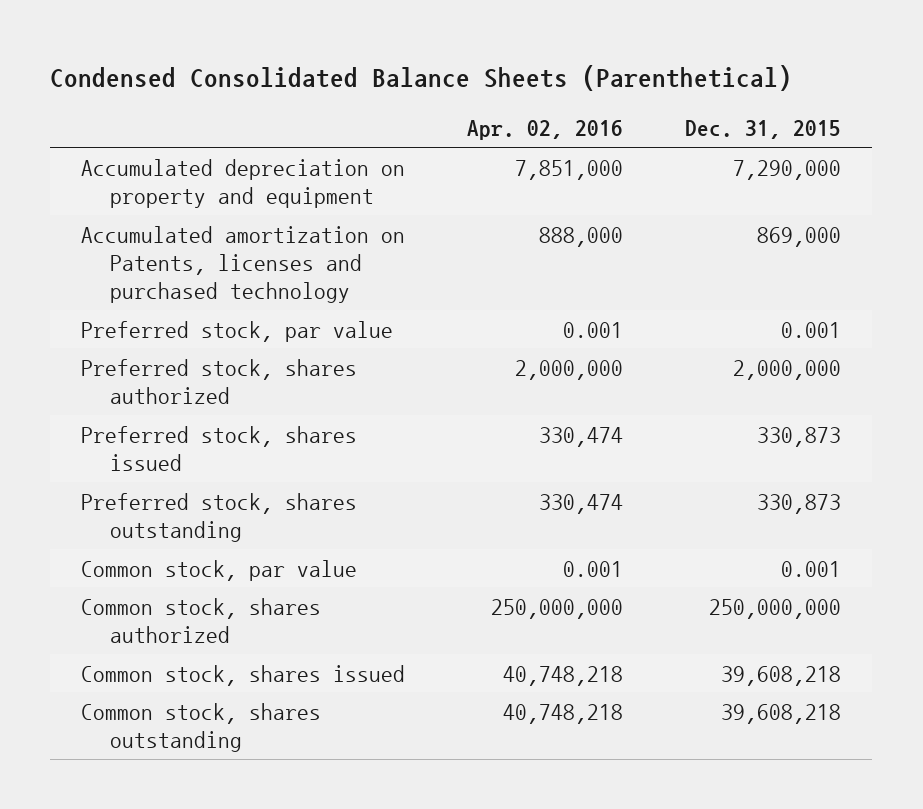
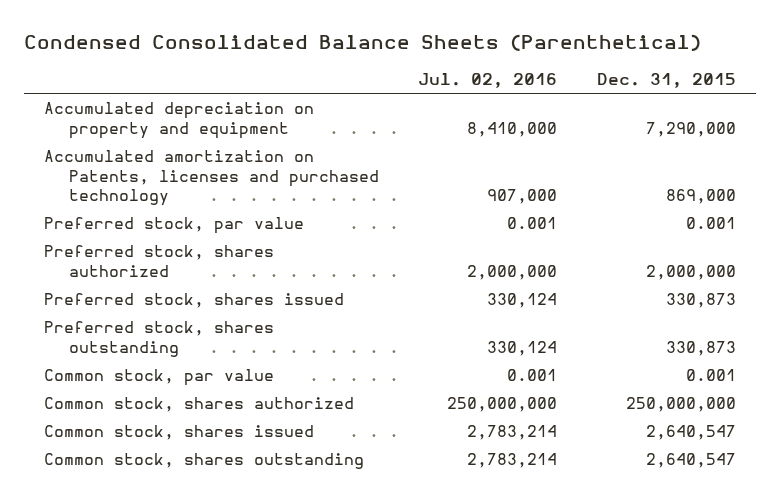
[467,120,624,141] Apr. 02, 2016 -> none
none -> [418,73,558,89] Jul. 02, 2016
[721,665,842,686] 39,608,218 -> [645,425,736,441] 2,640,547
[721,703,842,724] 39,608,218 -> [645,453,736,469] 2,640,547

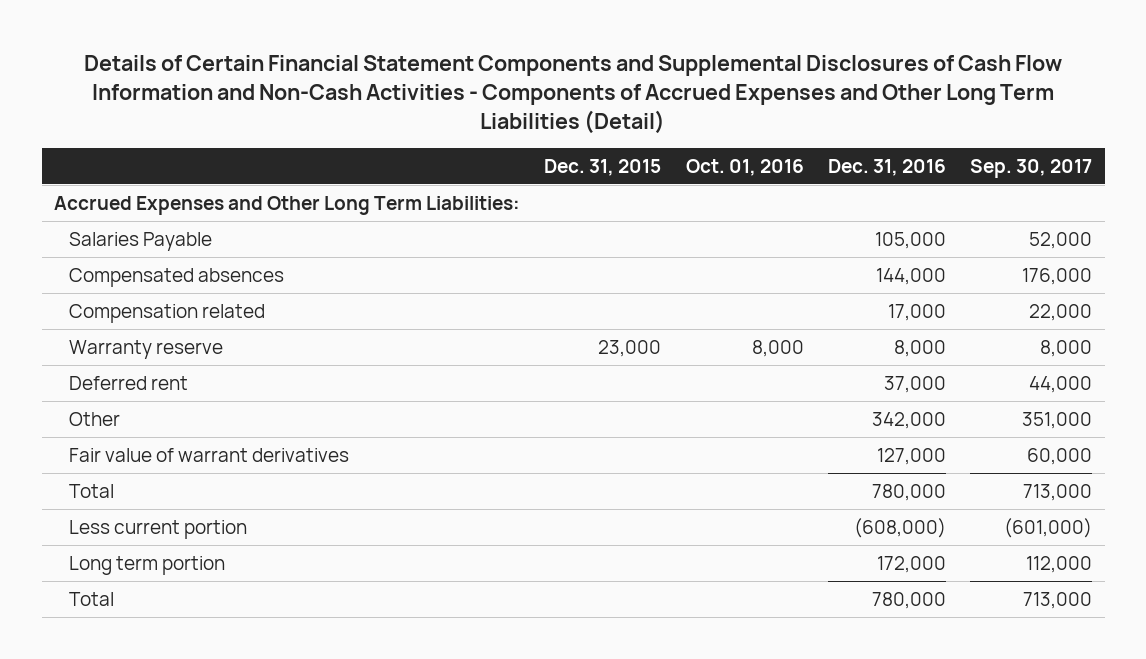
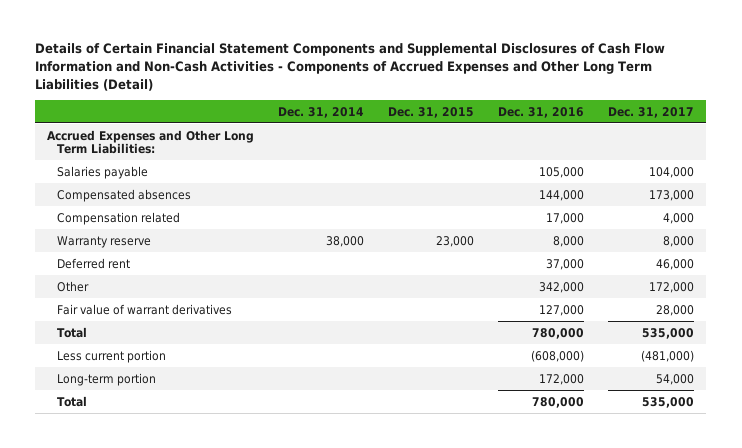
[685,158,804,176] Oct. 01, 2016 -> none
[970,158,1093,178] Sep. 30, 2017 -> none
none -> [278,106,365,118] Dec. 31, 2014
none -> [608,106,695,118] Dec. 31, 2017
[69,231,213,251] Salaries Payable -> [57,165,149,179] Salaries payable
[69,555,226,575] Long term portion -> [57,372,157,386] Long-term portion

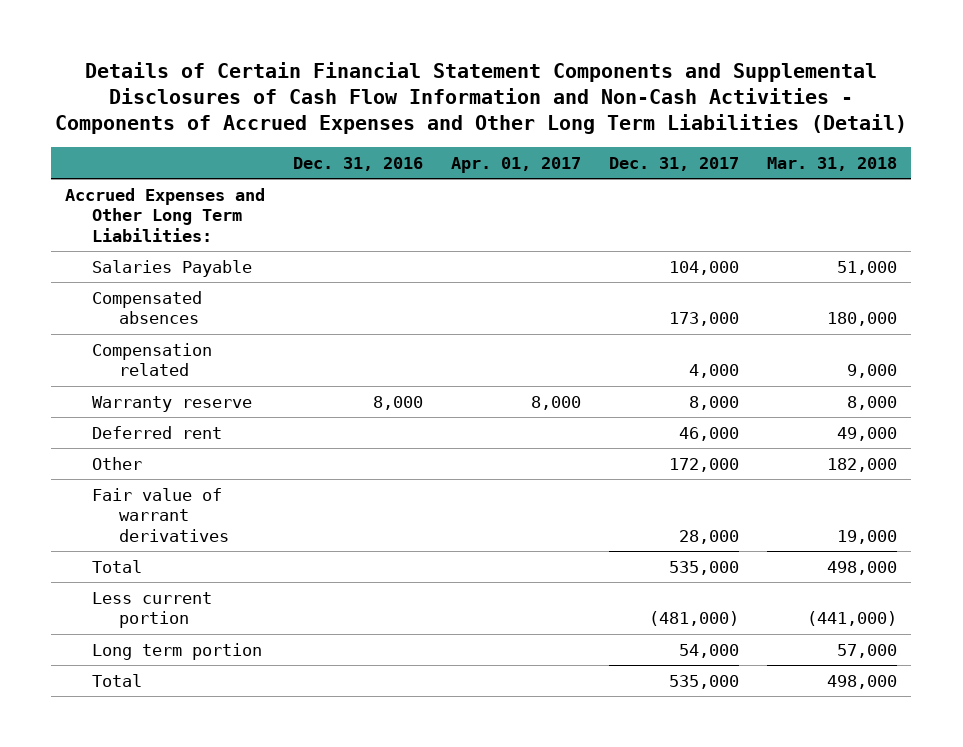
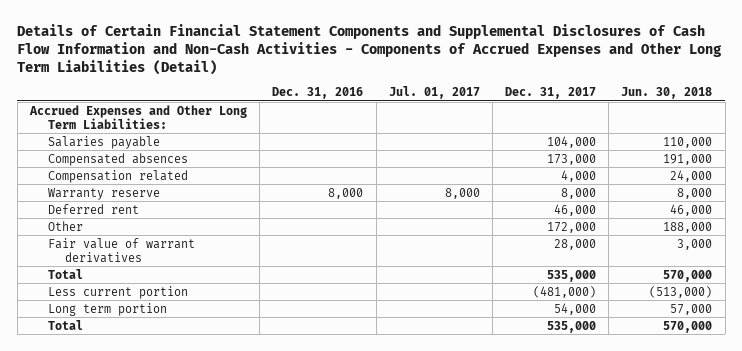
[451,156,582,173] Apr. 01, 2017 -> none
[767,156,898,171] Mar. 31, 2018 -> none
none -> [388,86,480,100] Jul. 01, 2017
none -> [621,87,713,100] Jun. 30, 2018
[92,259,253,277] Salaries Payable -> [47,135,160,149] Salaries payable

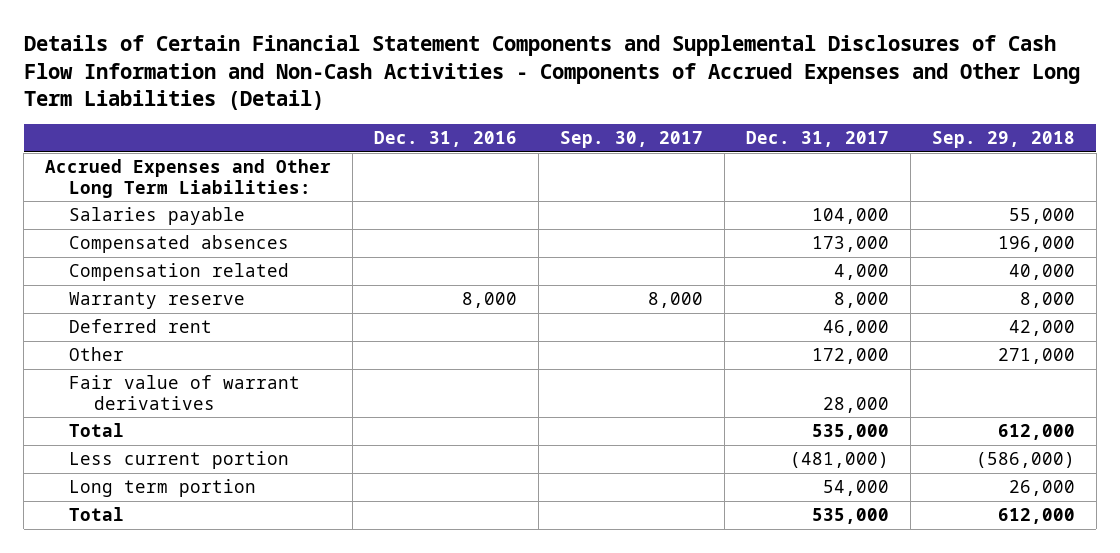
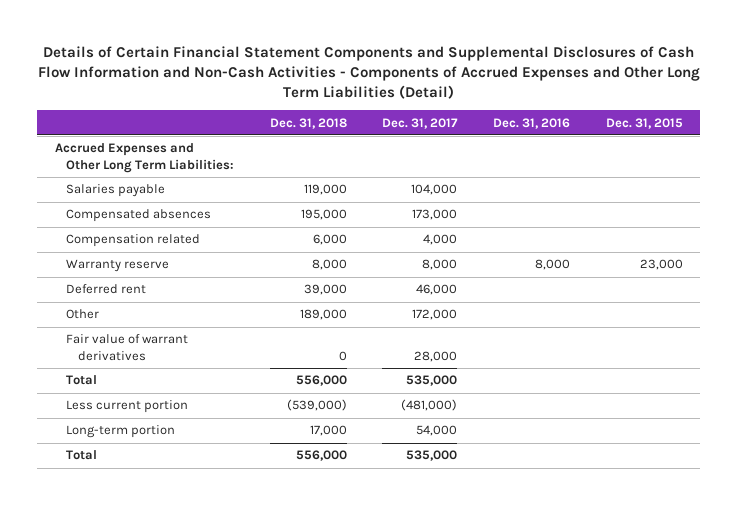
[559,131,703,149] Sep. 30, 2017 -> none
[931,131,1075,149] Sep. 29, 2018 -> none
none -> [269,117,347,129] Dec. 31, 2018
none -> [605,117,683,129] Dec. 31, 2015
[69,479,257,498] Long term portion -> [66,425,176,439] Long-term portion

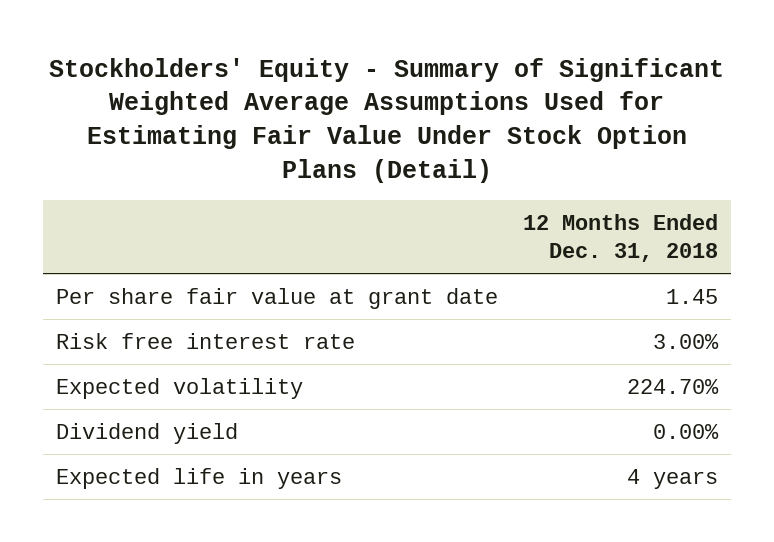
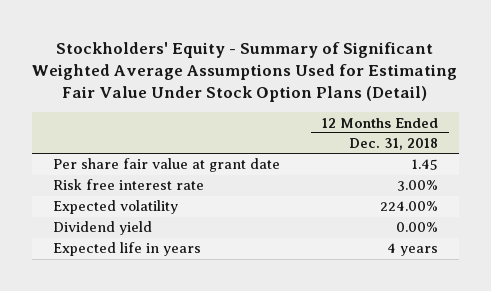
[627,378,720,394] 224.70% -> [379,201,438,212] 224.00%

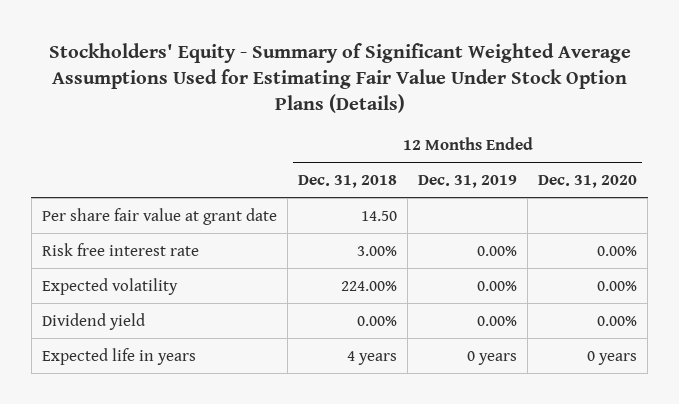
[32,41,458,103] Stockholders' Equity - Summary of Significant Weighted Average Assumptions Used for Estimating Fair Value Under Stock Option Plans (Detail) -> [48,42,631,114] Stockholders' Equity - Summary of Significant Weighted Average Assumptions Used for Estimating Fair Value Under Stock Option Plans (Details)
none -> [418,174,518,188] Dec. 31, 2019
none -> [538,174,638,188] Dec. 31, 2020
[411,159,438,171] 1.45 -> [361,210,398,221] 14.50

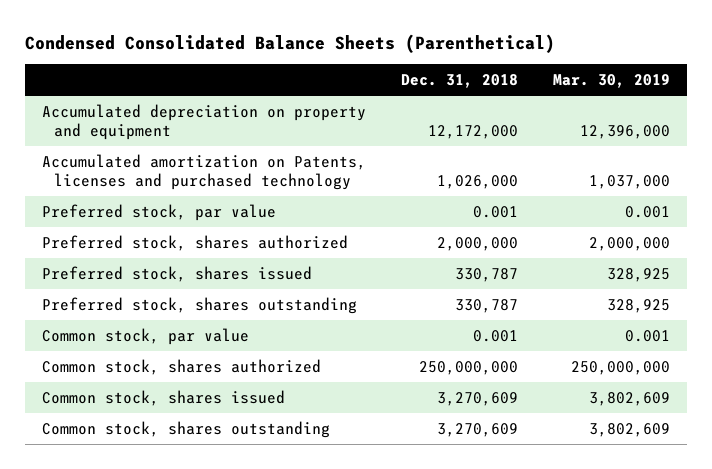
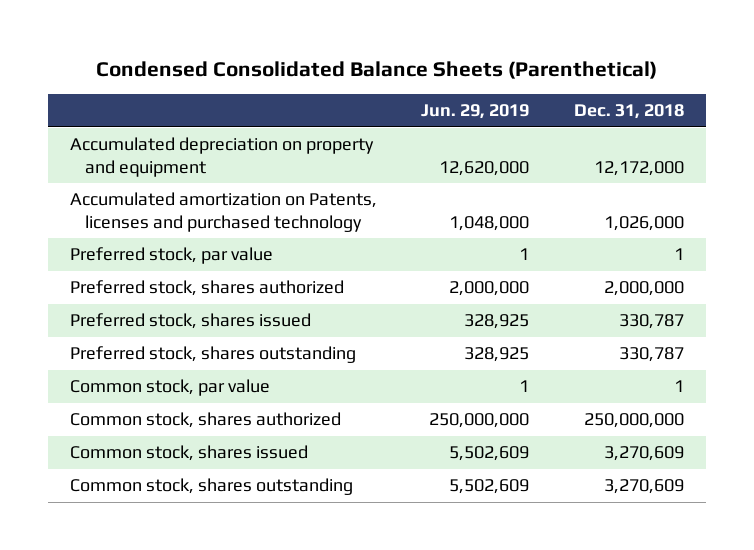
[552,74,670,89] Mar. 30, 2019 -> none
none -> [421,104,530,120] Jun. 29, 2019
[472,206,518,219] 0.001 -> [673,248,684,261] 1
[472,330,518,343] 0.001 -> [673,380,684,393] 1

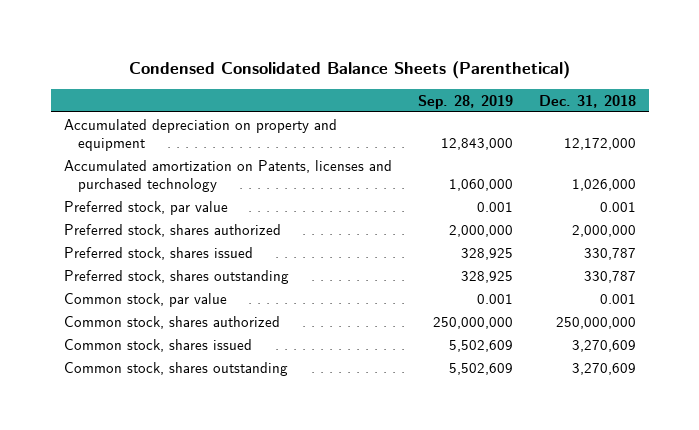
[421,104,530,120] Jun. 29, 2019 -> none
none -> [417,94,513,109] Sep. 28, 2019
[673,248,684,261] 1 -> [599,201,636,212] 0.001
[673,380,684,393] 1 -> [599,293,636,304] 0.001

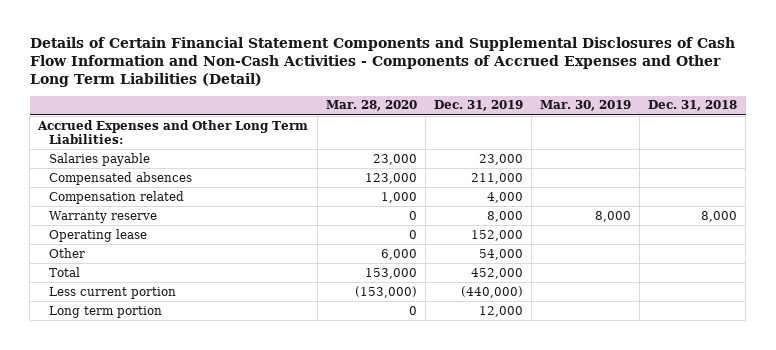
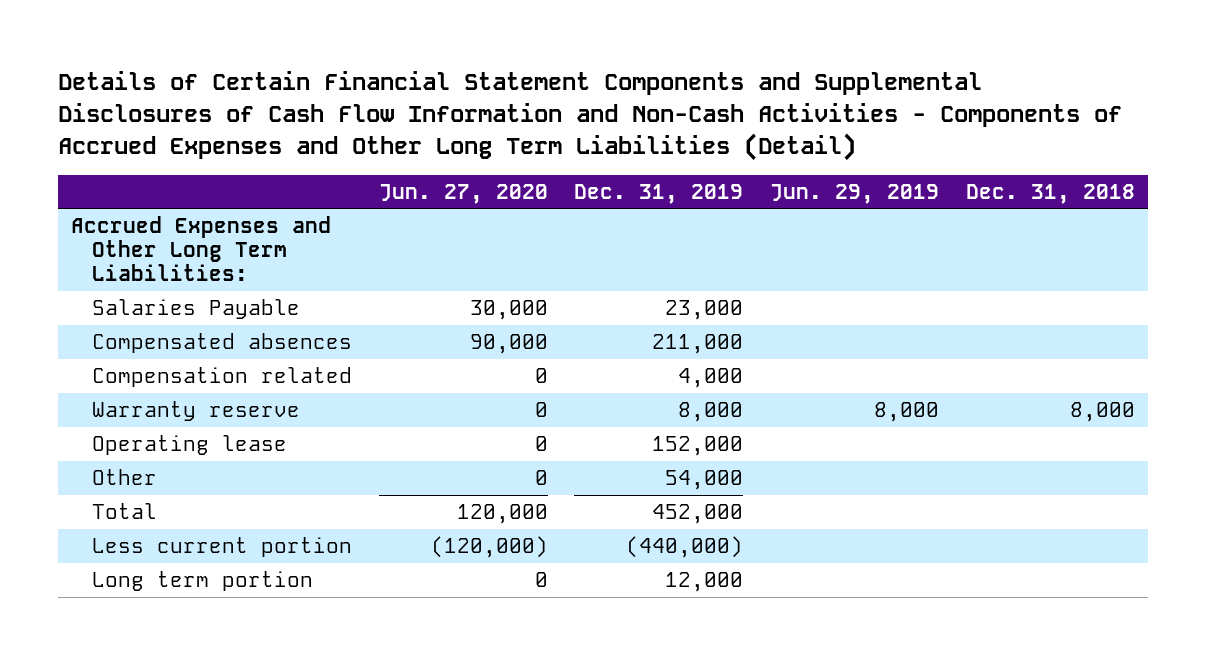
[325,100,417,112] Mar. 28, 2020 -> none
[540,100,632,112] Mar. 30, 2019 -> none
none -> [378,183,548,204] Jun. 27, 2020
none -> [770,183,940,204] Jun. 29, 2019
[48,152,150,166] Salaries payable -> [92,299,301,320] Salaries Payable

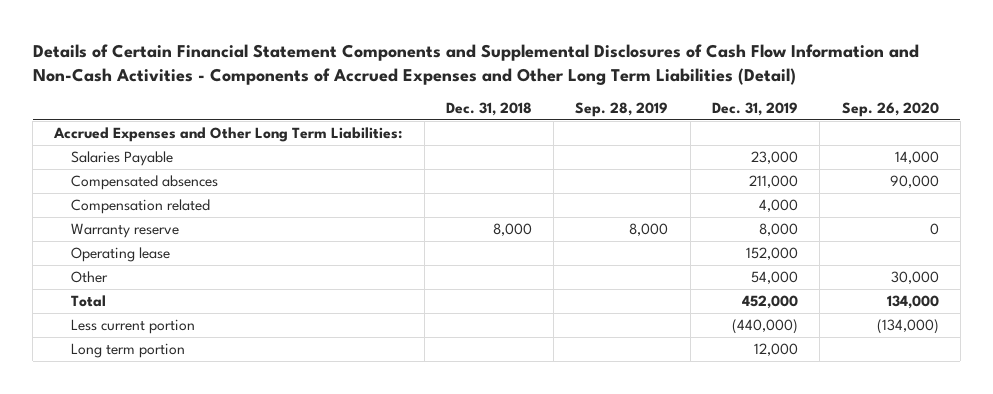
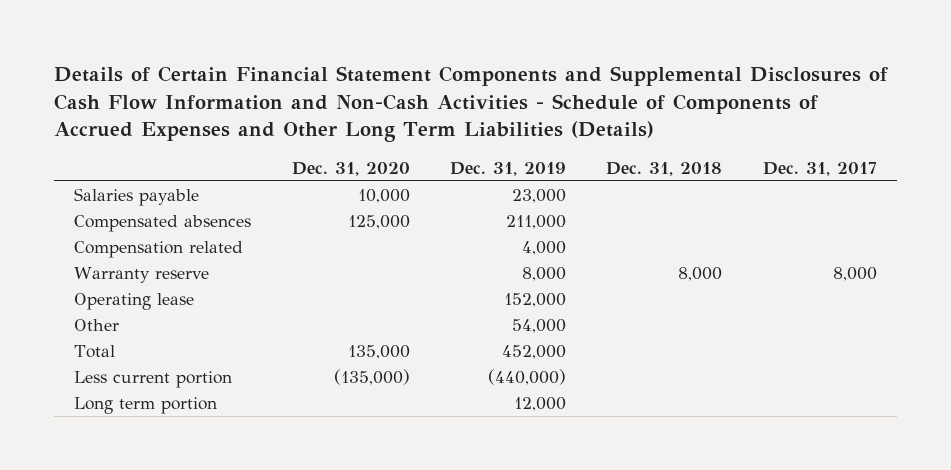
[32,43,919,85] Details of Certain Financial Statement Components and Supplemental Disclosures of Cash Flow Information and Non-Cash Activities - Components of Accrued Expenses and Other Long Term Liabilities (Detail) -> [53,66,888,143] Details of Certain Financial Statement Components and Supplemental Disclosures of Cash Flow Information and Non-Cash Activities - Schedule of Components of Accrued Expenses and Other Long Term Liabilities (Details)
[575,101,669,117] Sep. 28, 2019 -> none
[841,101,939,117] Sep. 26, 2020 -> none
none -> [291,161,410,176] Dec. 31, 2020
none -> [762,161,877,176] Dec. 31, 2017
[53,126,403,142] Accrued Expenses and Other Long Term Liabilities: -> none
[71,150,174,166] Salaries Payable -> [74,188,200,207] Salaries payable

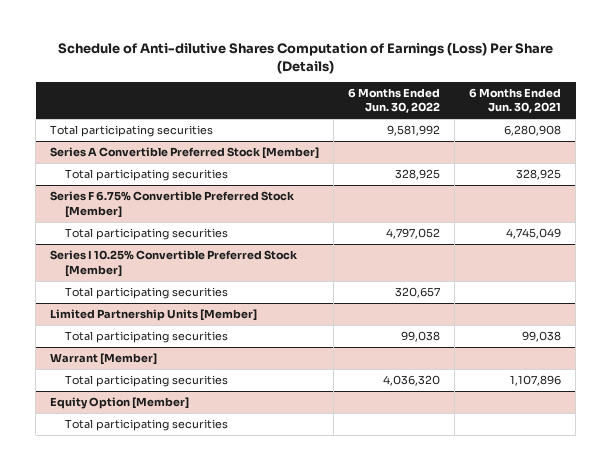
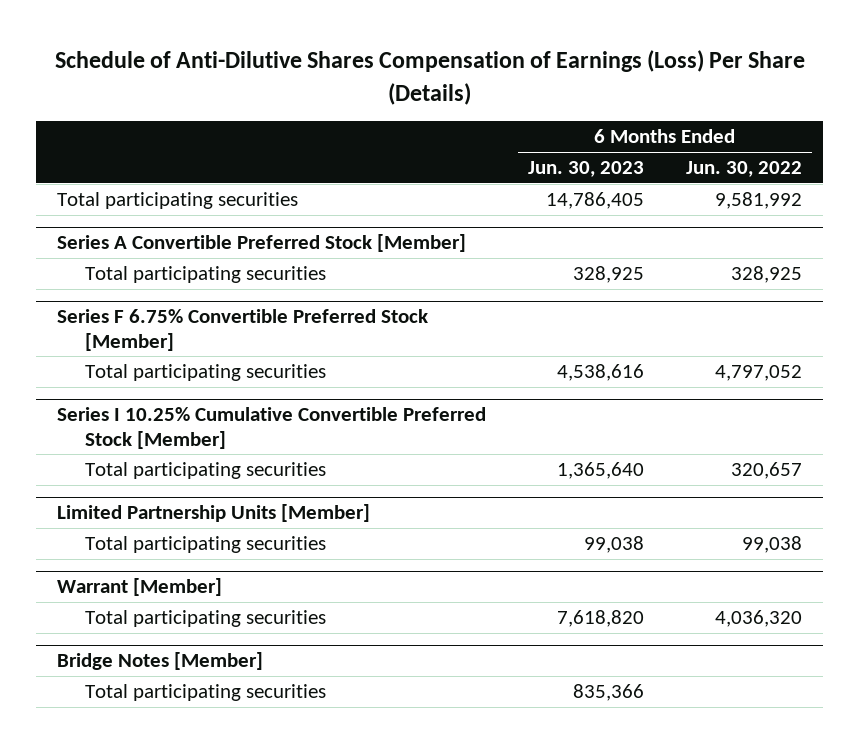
[57,42,553,74] Schedule of Anti-dilutive Shares Computation of Earnings (Loss) Per Share (Details) -> [54,50,805,105] Schedule of Anti-Dilutive Shares Compensation of Earnings (Loss) Per Share (Details)
[469,87,562,114] 6 Months Ended Jun. 30, 2021 -> none
none -> [528,161,645,178] Jun. 30, 2023
[50,250,299,277] Series I 10.25% Convertible Preferred Stock [Member] -> [57,407,487,449] Series I 10.25% Cumulative Convertible Preferred Stock [Member]
[50,397,190,410] Equity Option [Member] -> none
none -> [57,652,264,671] Bridge Notes [Member]

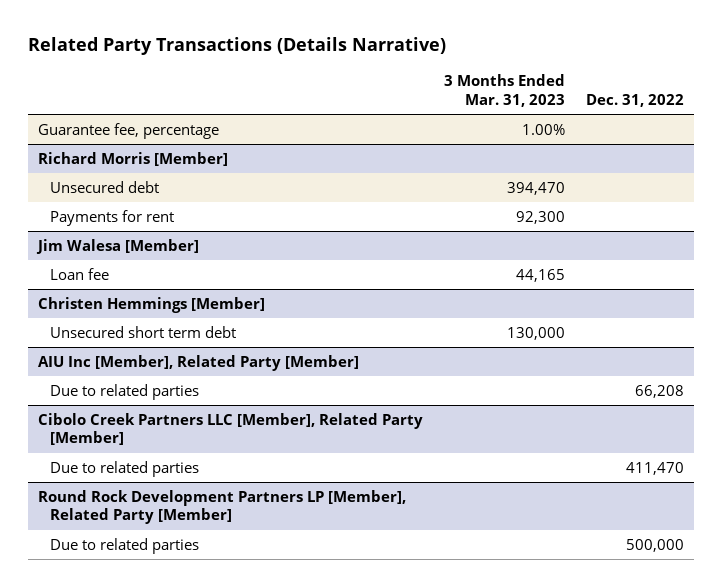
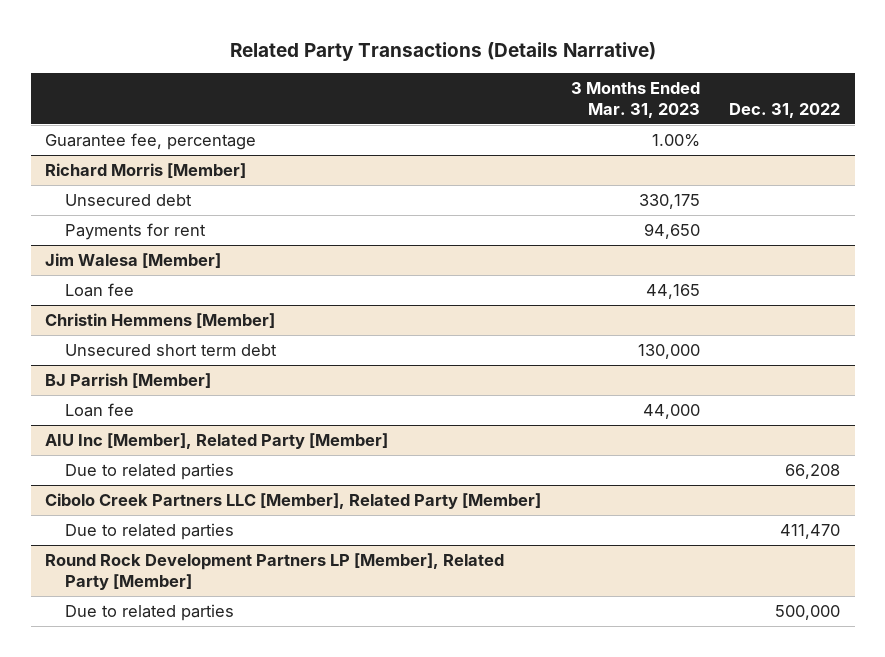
[506,182,565,196] 394,470 -> [638,193,700,209] 330,175
[515,211,565,225] 92,300 -> [643,222,700,239] 94,650
[38,297,266,314] Christen Hemmings [Member] -> none
none -> [45,312,276,328] Christin Hemmens [Member]
none -> [45,372,212,388] BJ Parrish [Member]
none -> [65,402,135,417] Loan fee

